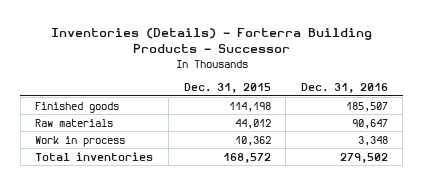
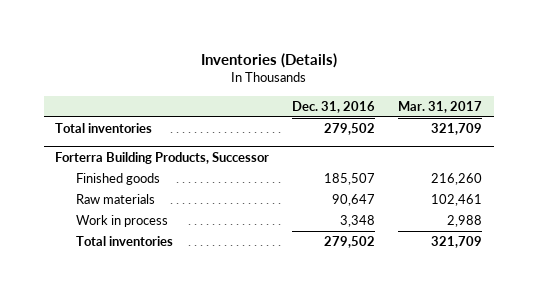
[50,27,372,54] Inventories (Details) - Forterra Building Products - Successor -> [200,52,337,68] Inventories (Details)
[183,83,271,94] Dec. 31, 2015 -> none
none -> [398,101,483,114] Mar. 31, 2017
none -> [55,123,153,134] Total inventories
none -> [55,152,270,165] Forterra Building Products, Successor

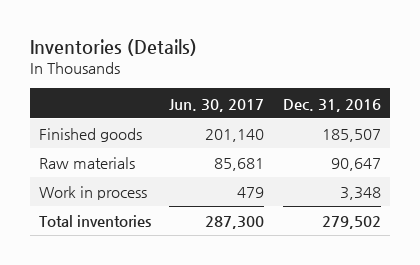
[398,101,483,114] Mar. 31, 2017 -> none
none -> [169,98,265,112] Jun. 30, 2017
[55,123,153,134] Total inventories -> none
[55,152,270,165] Forterra Building Products, Successor -> none

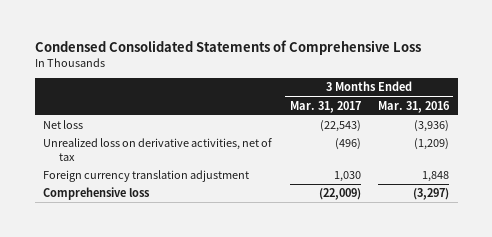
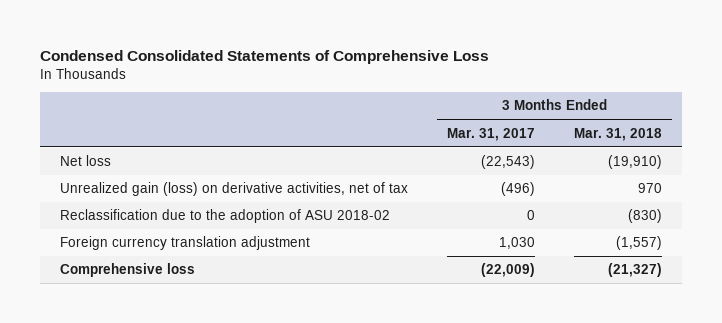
[377,100,450,113] Mar. 31, 2016 -> none
none -> [574,127,663,141] Mar. 31, 2018
[43,138,273,161] Unrealized loss on derivative activities, net of tax -> [59,182,408,197] Unrealized gain (loss) on derivative activities, net of tax
none -> [59,209,390,224] Reclassification due to the adoption of ASU 2018-02

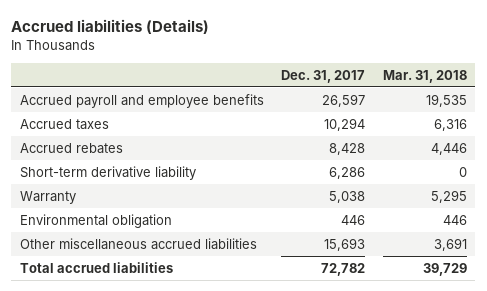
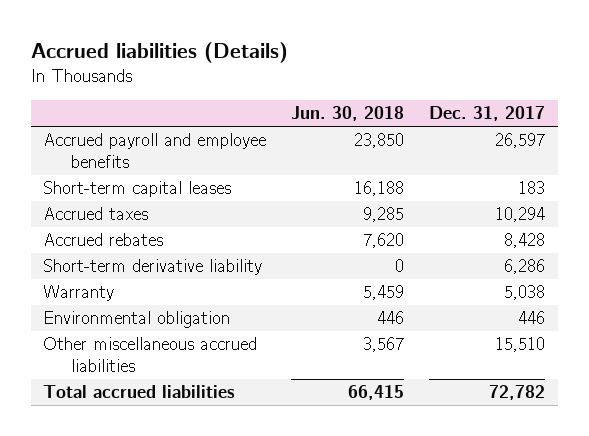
[382,69,467,83] Mar. 31, 2018 -> none
none -> [291,106,405,122] Jun. 30, 2018
none -> [43,181,232,198] Short-term capital leases
[324,237,366,251] 15,693 -> [495,337,546,353] 15,510

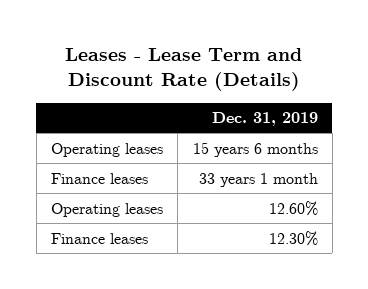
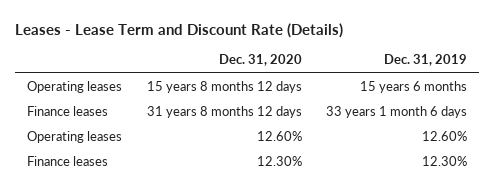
none -> [218,54,302,67] Dec. 31, 2020
[198,172,318,187] 33 years 1 month -> [326,106,468,119] 33 years 1 month 6 days

